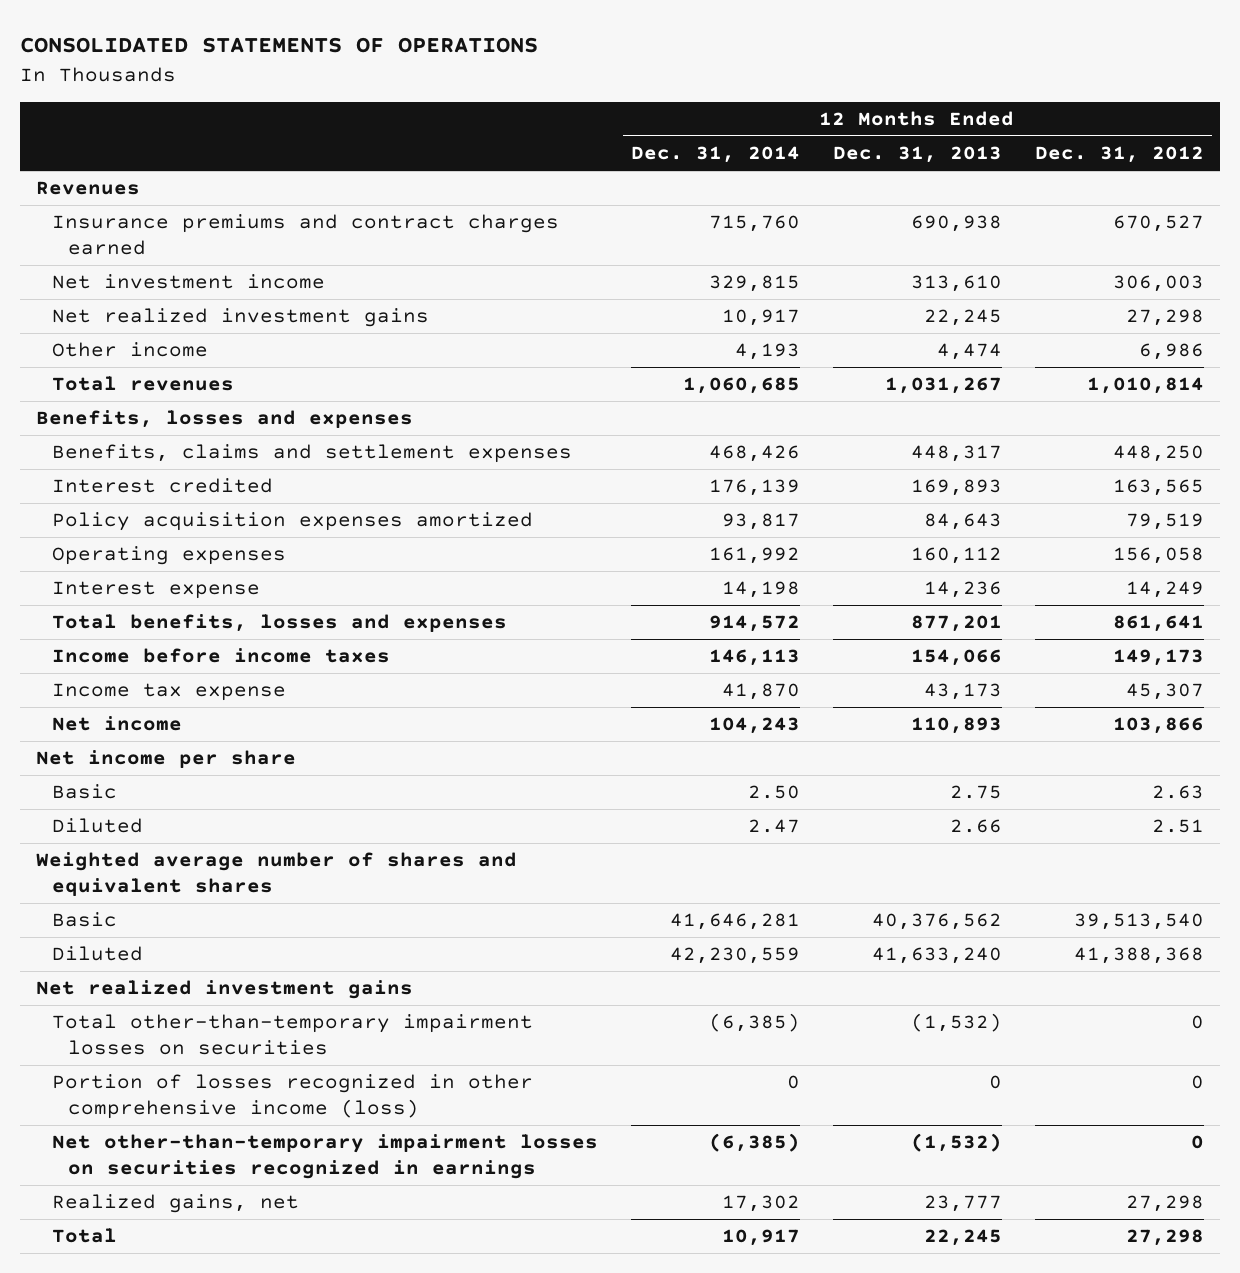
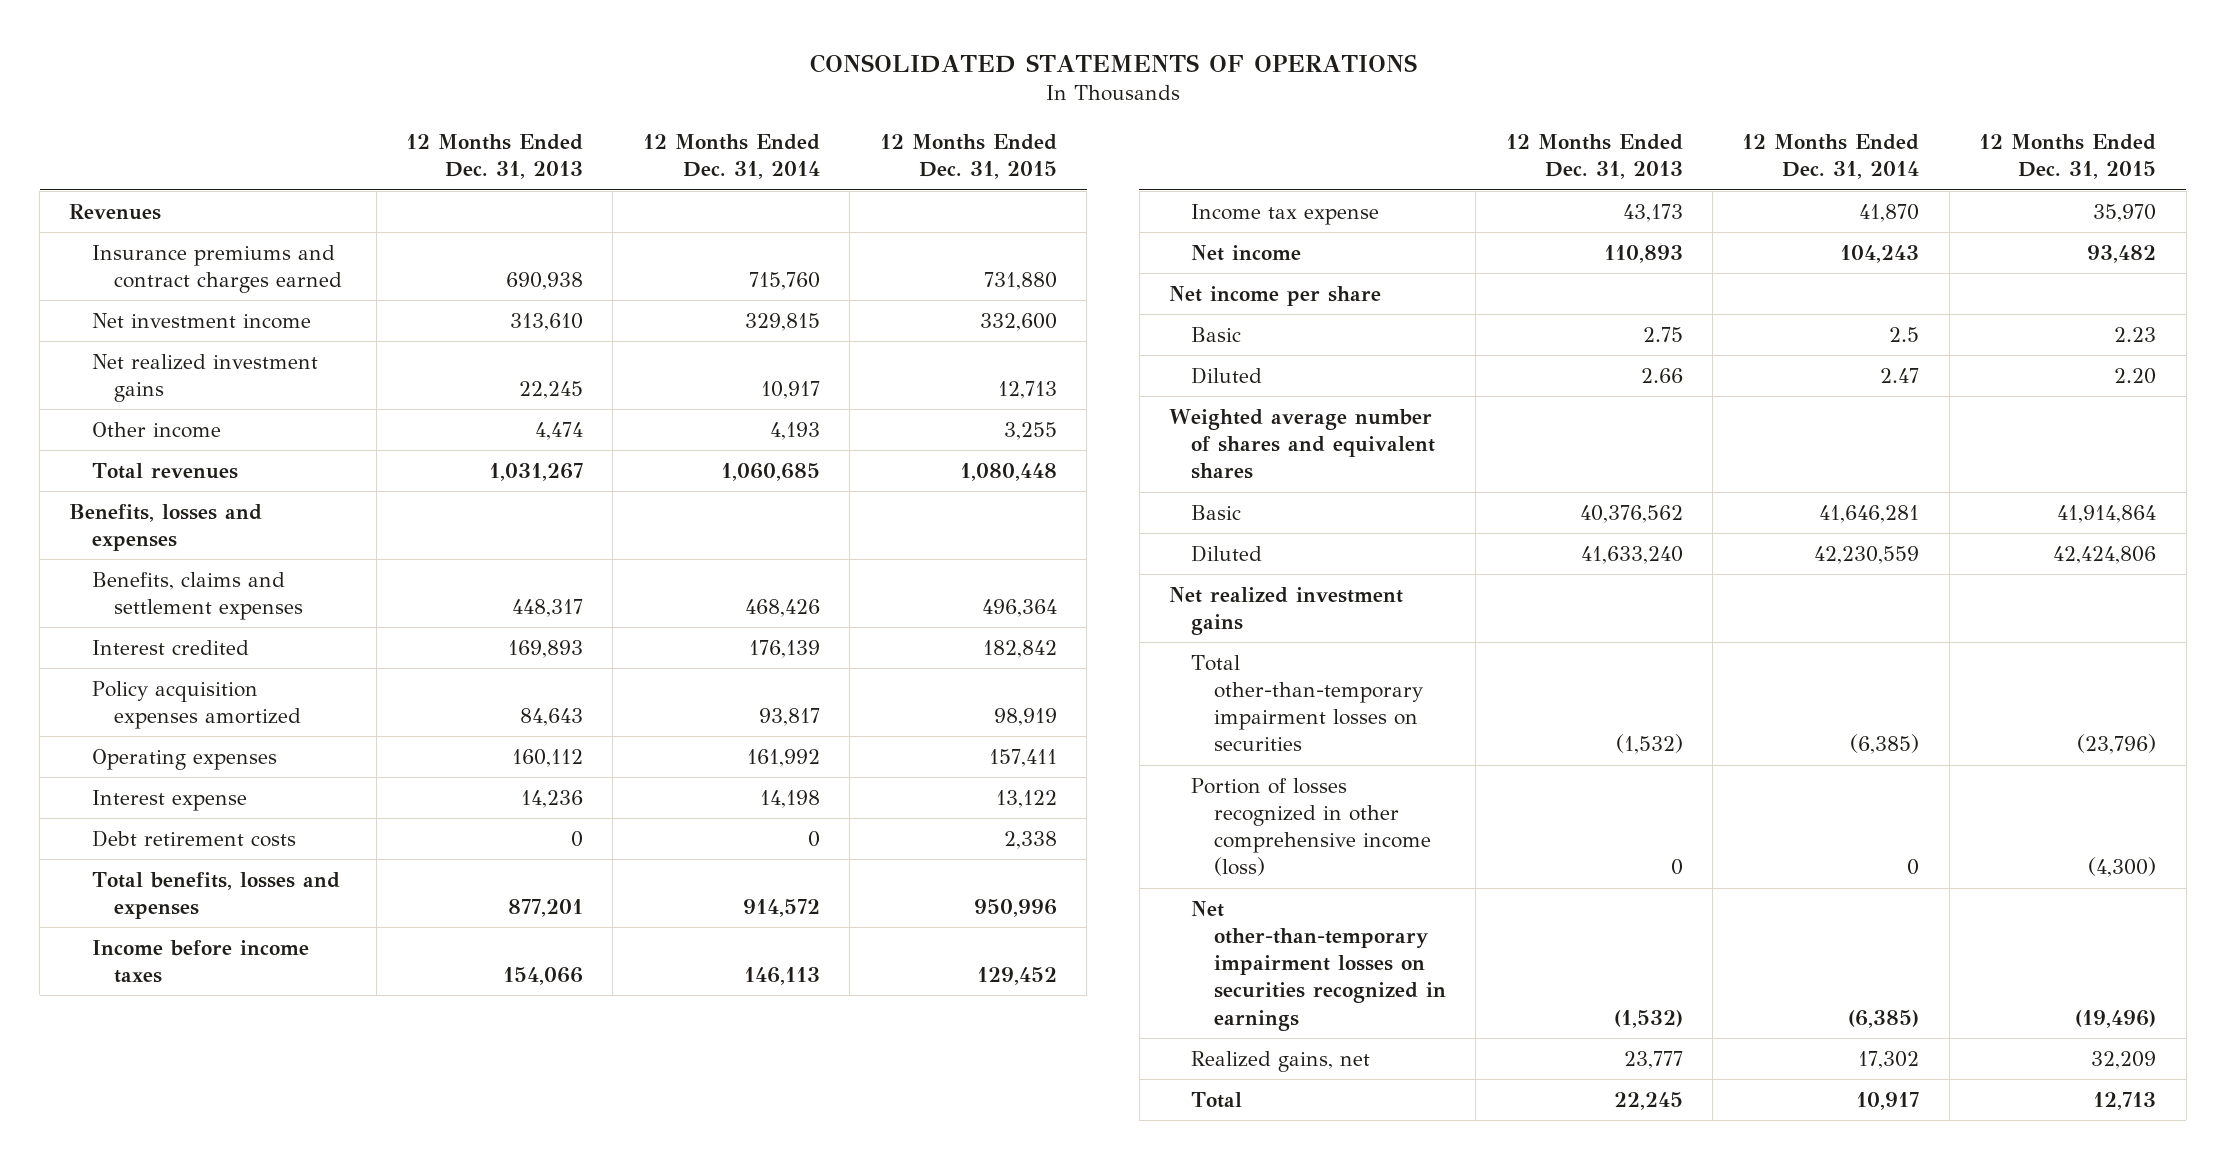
[1034,146,1204,164] Dec. 31, 2012 -> none
none -> [879,134,1057,180] 12 Months Ended Dec. 31, 2015
none -> [91,829,296,847] Debt retirement costs
[747,785,800,800] 2.50 -> [1889,326,1920,342] 2.5

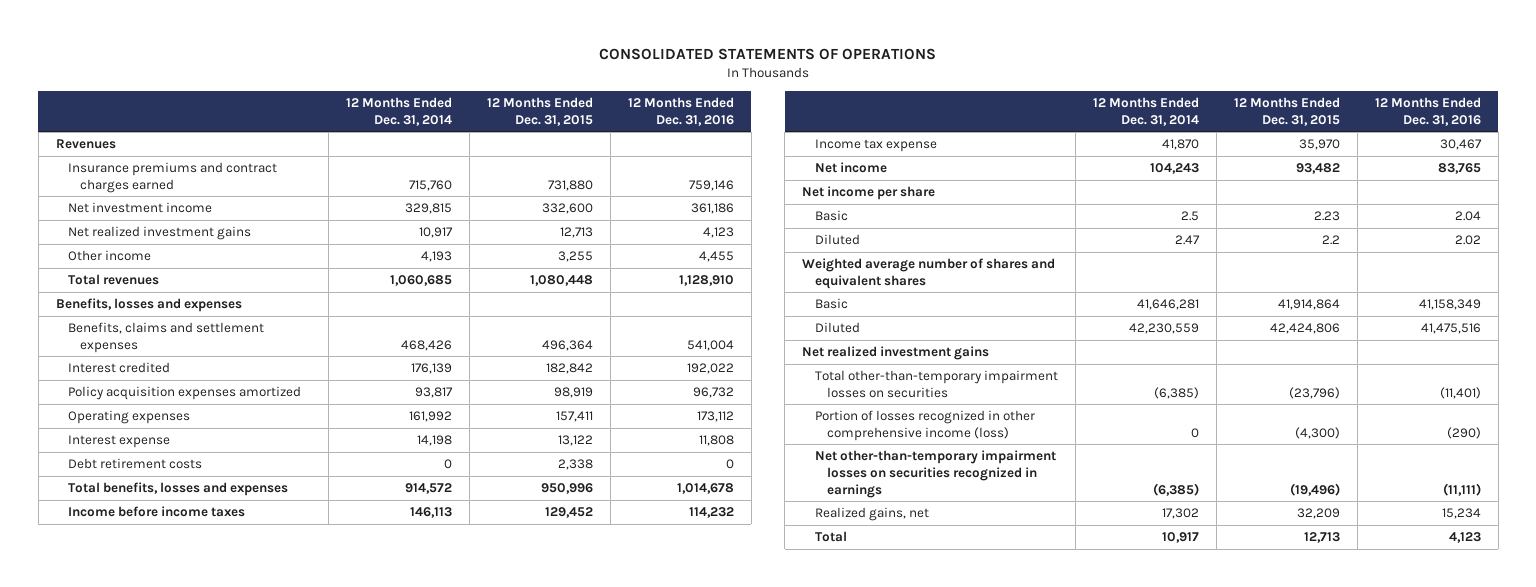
[406,134,584,180] 12 Months Ended Dec. 31, 2013 -> none
none -> [627,96,734,126] 12 Months Ended Dec. 31, 2016
[2114,367,2157,384] 2.20 -> [1321,235,1340,246] 2.2

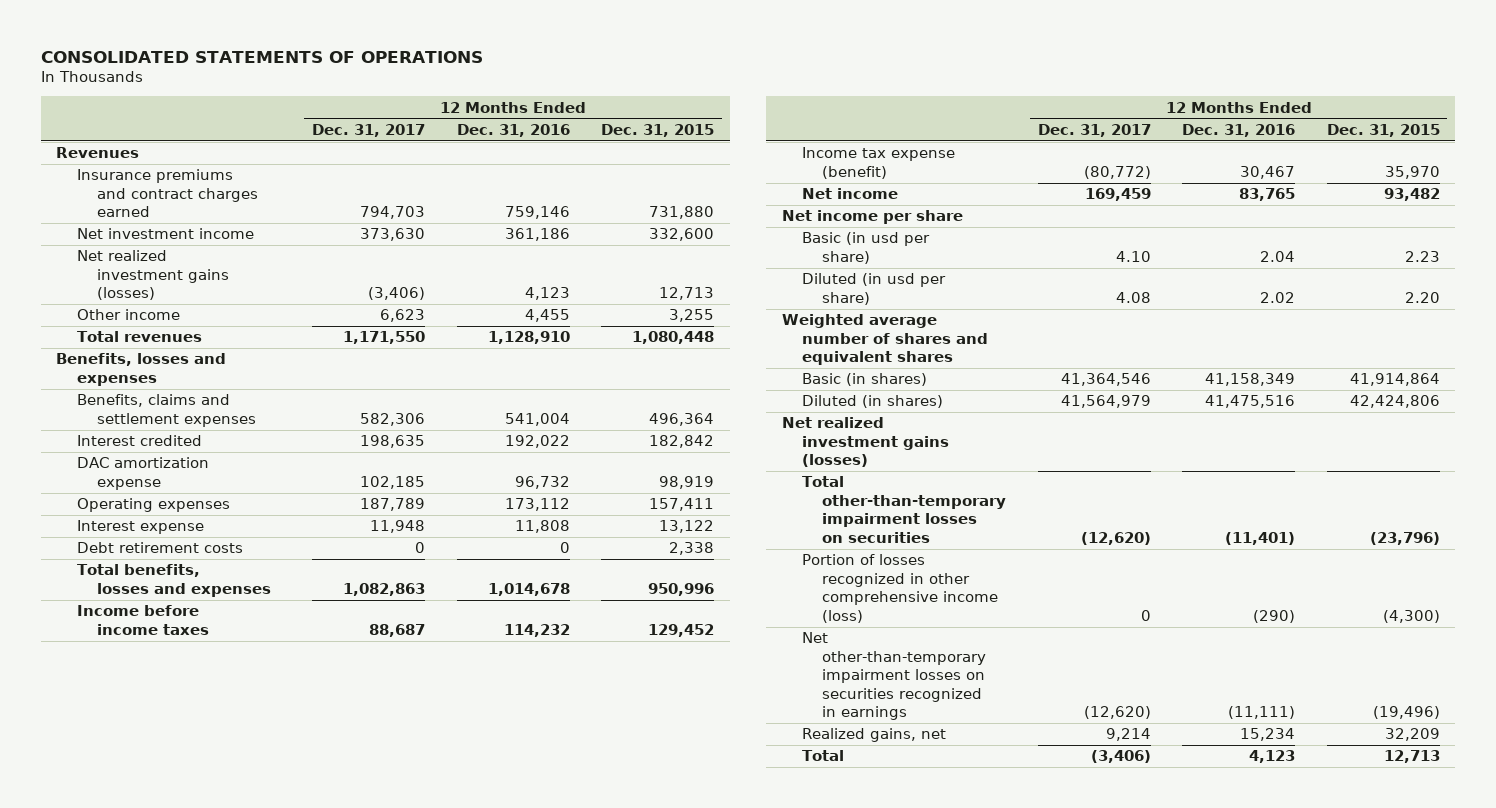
[345,96,452,126] 12 Months Ended Dec. 31, 2014 -> none
none -> [312,123,426,137] Dec. 31, 2017
[67,226,251,241] Net realized investment gains -> [76,250,229,301] Net realized investment gains (losses)
[67,386,301,401] Policy acquisition expenses amortized -> [76,457,209,490] DAC amortization expense
[814,139,937,153] Income tax expense -> [801,147,955,179] Income tax expense (benefit)
[814,210,848,222] Basic -> [801,232,930,264] Basic (in usd per share)
[814,234,860,246] Diluted -> [801,273,946,305] Diluted (in usd per share)
[1321,235,1340,246] 2.2 -> [1404,291,1440,303] 2.20
[814,298,848,310] Basic -> [801,373,927,387] Basic (in shares)
[814,322,860,334] Diluted -> [801,395,943,409] Diluted (in shares)
[802,346,990,361] Net realized investment gains -> [781,417,949,468] Net realized investment gains (losses)

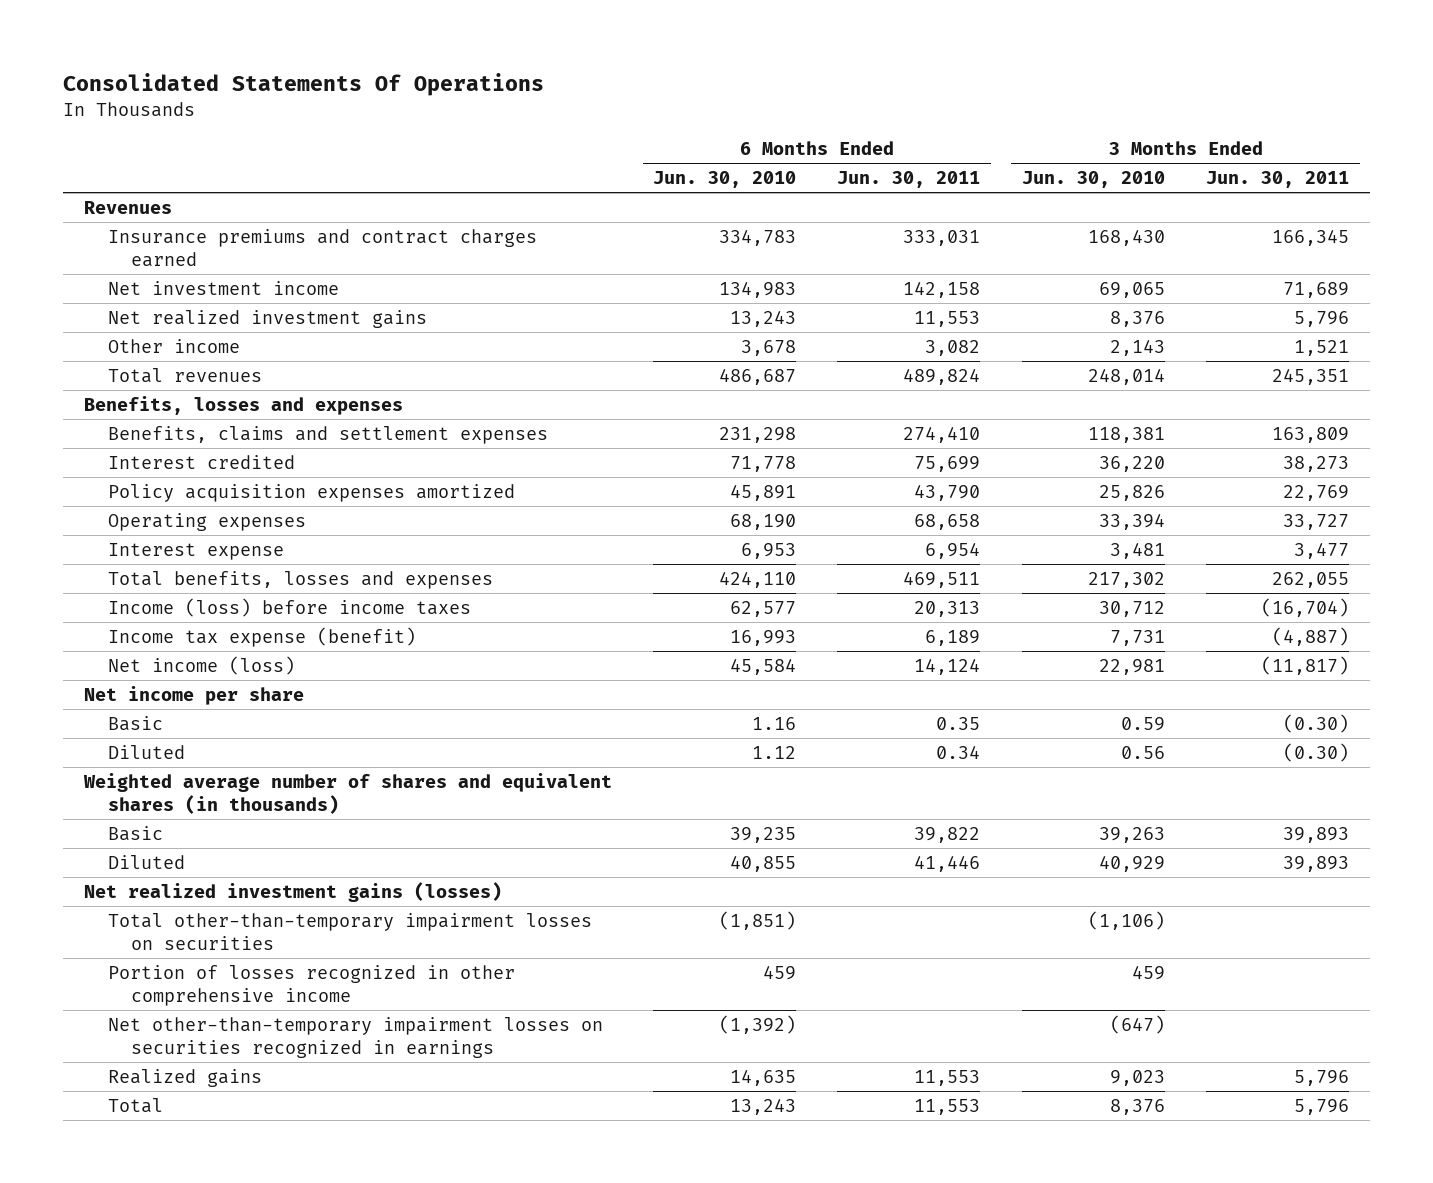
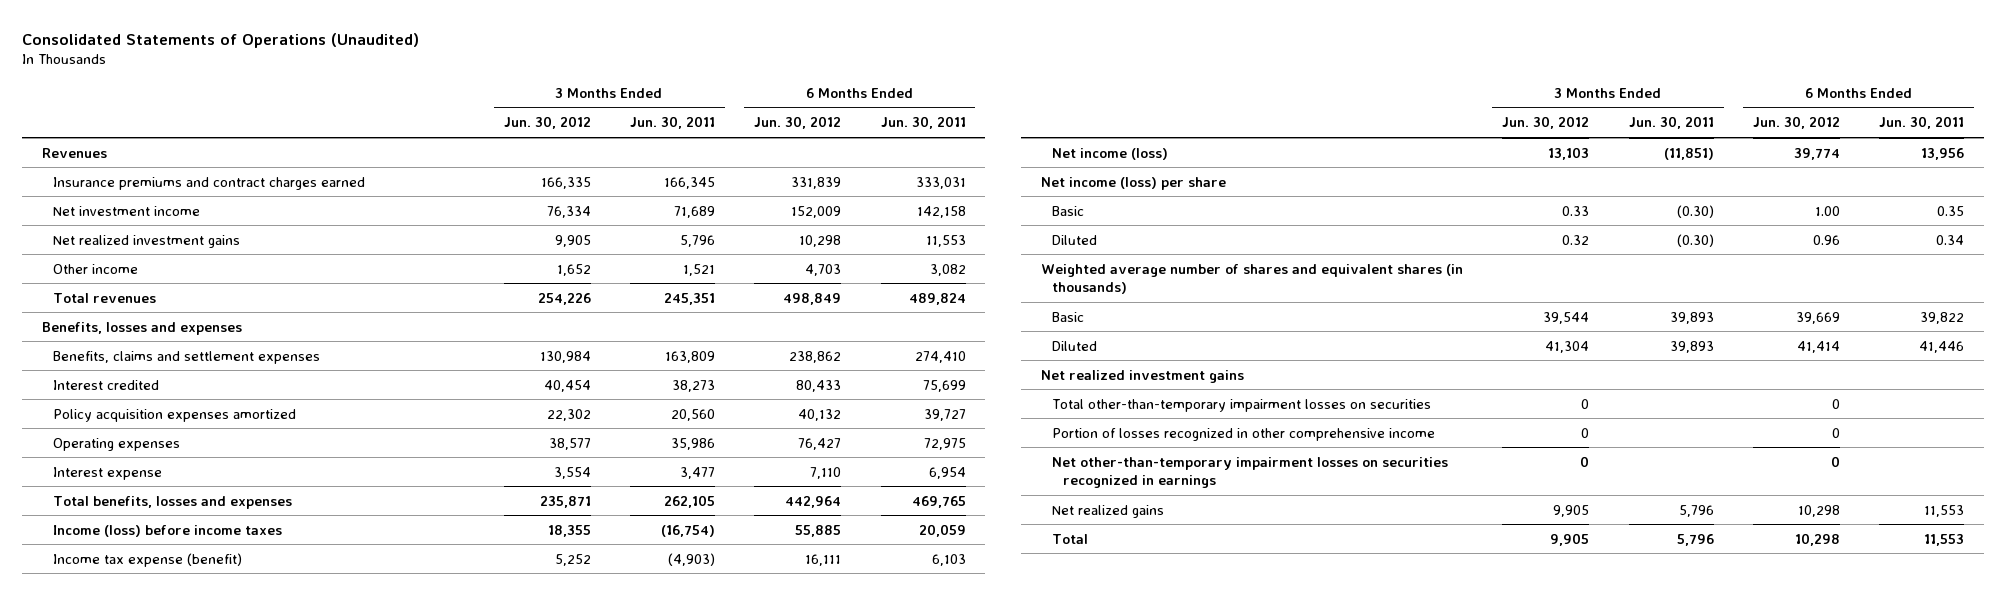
[62,73,544,97] Consolidated Statements Of Operations -> [22,32,420,48] Consolidated Statements of Operations (Unaudited)
[653,170,797,188] Jun. 30, 2010 -> none
[1021,170,1165,188] Jun. 30, 2010 -> none
none -> [503,116,591,130] Jun. 30, 2012
none -> [754,116,842,130] Jun. 30, 2012
[914,484,981,501] 43,790 -> [923,408,966,421] 39,727
[1283,484,1350,501] 22,769 -> [670,408,715,421] 20,560
[914,513,981,530] 68,658 -> [923,437,966,450] 72,975
[1283,513,1350,530] 33,727 -> [670,437,715,450] 35,986
[903,571,981,588] 469,511 -> [911,495,966,508] 469,765
[1272,571,1350,588] 262,055 -> [663,494,715,508] 262,105
[914,600,981,617] 20,313 -> [918,523,966,537] 20,059
[1261,597,1350,617] (16,704) -> [660,524,715,537] (16,754)
[925,629,981,646] 6,189 -> [931,553,966,566] 6,103
[1272,626,1350,646] (4,887) -> [667,552,715,566] (4,903)
[914,658,981,675] 14,124 -> [1921,147,1965,160] 13,956
[1261,655,1350,675] (11,817) -> [1663,147,1714,160] (11,851)
[83,685,304,705] Net income per share -> [1040,176,1226,190] Net income (loss) per share
[83,881,502,902] Net realized investment gains (losses) -> [1040,369,1244,383] Net realized investment gains
[107,1068,262,1087] Realized gains -> [1052,504,1165,518] Net realized gains

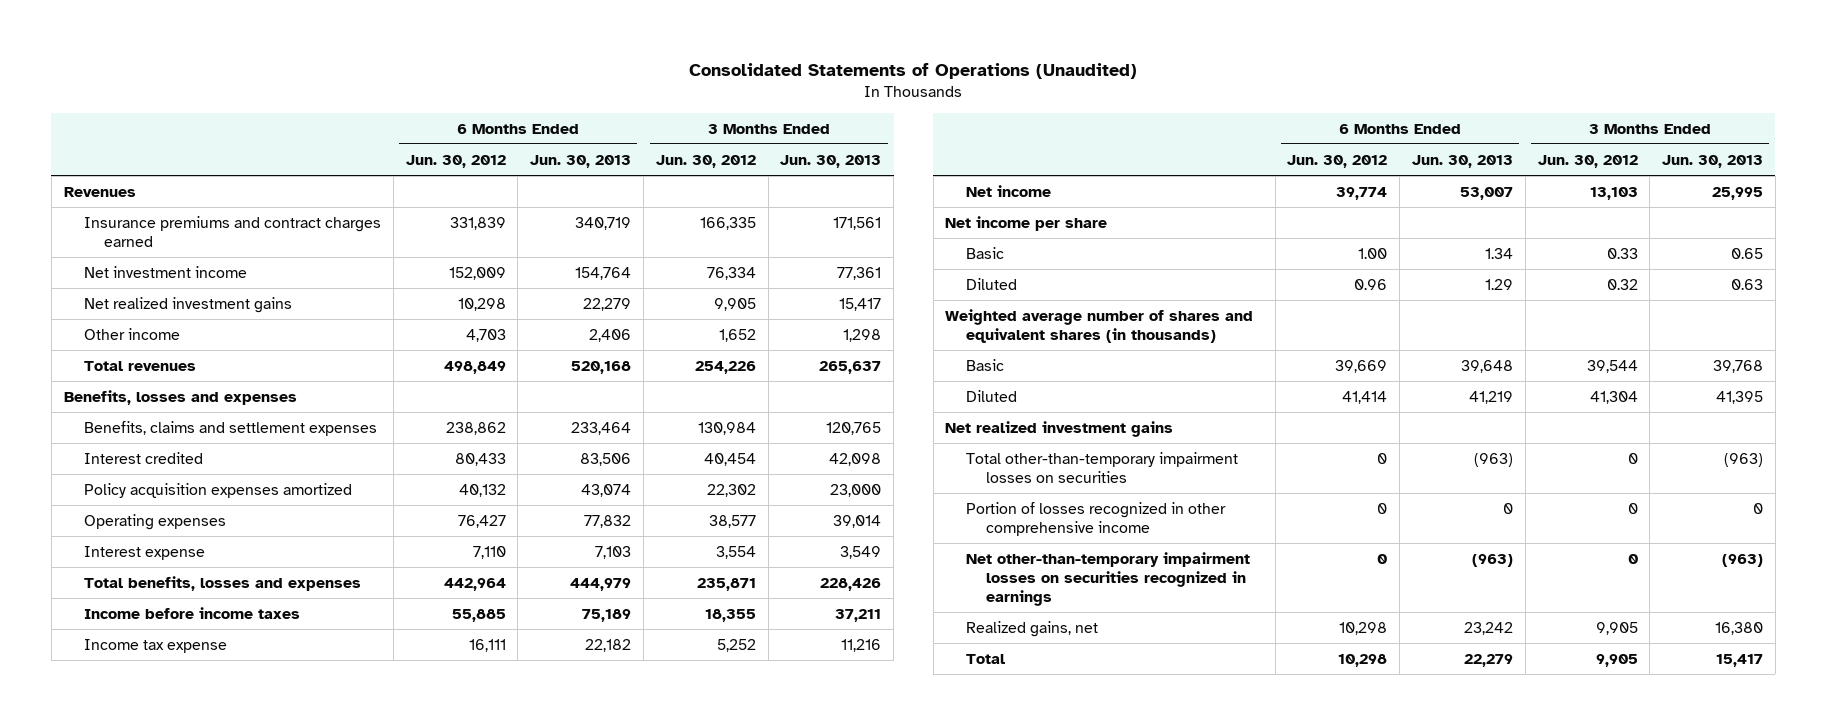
[629,116,715,130] Jun. 30, 2011 -> none
[880,116,966,130] Jun. 30, 2011 -> none
none -> [530,154,632,168] Jun. 30, 2013
none -> [780,154,882,168] Jun. 30, 2013
[53,524,283,537] Income (loss) before income taxes -> [84,606,301,619] Income before income taxes
[53,552,243,567] Income tax expense (benefit) -> [84,638,228,653] Income tax expense
[1052,147,1169,160] Net income (loss) -> [965,184,1051,197] Net income
[1040,176,1226,190] Net income (loss) per share -> [945,215,1108,231] Net income per share
[1052,504,1165,518] Net realized gains -> [965,620,1098,637] Realized gains, net

